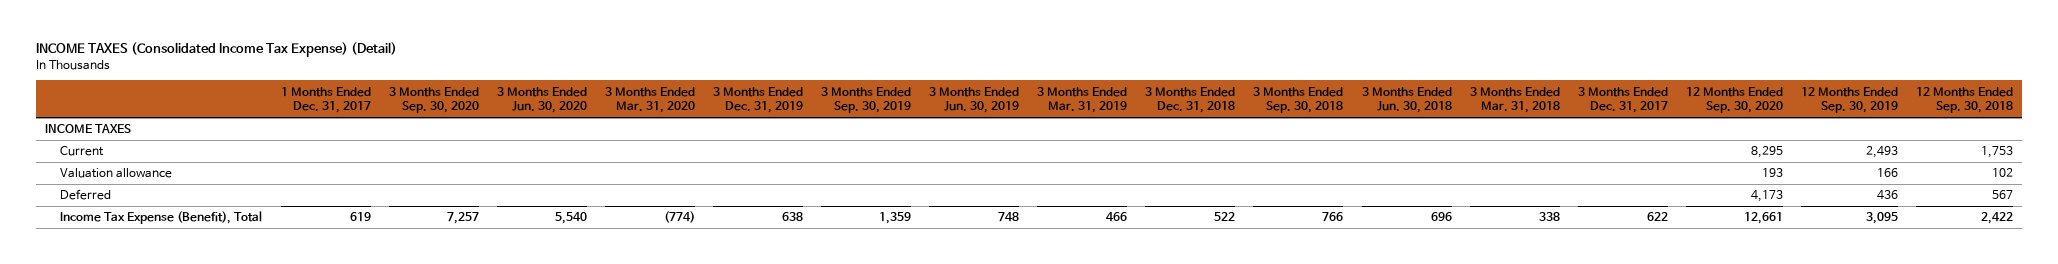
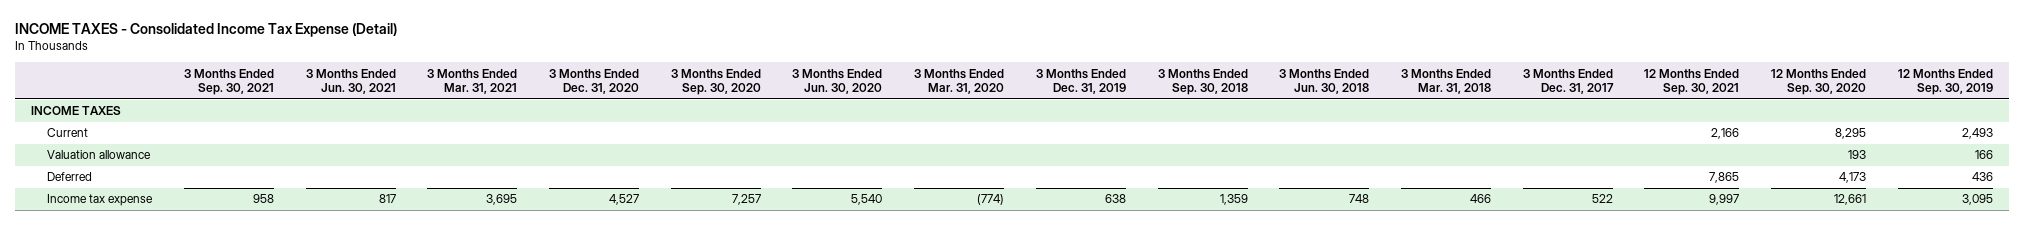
[35,42,397,58] INCOME TAXES (Consolidated Income Tax Expense) (Detail) -> [15,23,398,38] INCOME TAXES - Consolidated Income Tax Expense (Detail)
[280,86,371,114] 1 Months Ended Dec. 31, 2017 -> none
[821,86,912,114] 3 Months Ended Sep. 30, 2019 -> none
[929,86,1020,114] 3 Months Ended Jun. 30, 2019 -> none
[1037,86,1128,114] 3 Months Ended Mar. 31, 2019 -> none
[1145,86,1236,114] 3 Months Ended Dec. 31, 2018 -> none
[1916,86,2014,114] 12 Months Ended Sep. 30, 2018 -> none
none -> [183,68,274,95] 3 Months Ended Sep. 30, 2021
none -> [305,68,396,94] 3 Months Ended Jun. 30, 2021
none -> [427,68,518,94] 3 Months Ended Mar. 31, 2021
none -> [549,68,640,94] 3 Months Ended Dec. 31, 2020
none -> [1644,68,1740,95] 12 Months Ended Sep. 30, 2021
[60,211,263,225] Income Tax Expense (Benefit), Total -> [47,194,154,207] Income tax expense
[1322,212,1344,223] 766 -> [1219,194,1248,206] 1,359
[1430,212,1452,222] 696 -> [1349,194,1370,204] 748
[1538,212,1560,222] 338 -> [1469,194,1491,204] 466
[1646,212,1668,222] 622 -> [1591,194,1613,204] 522

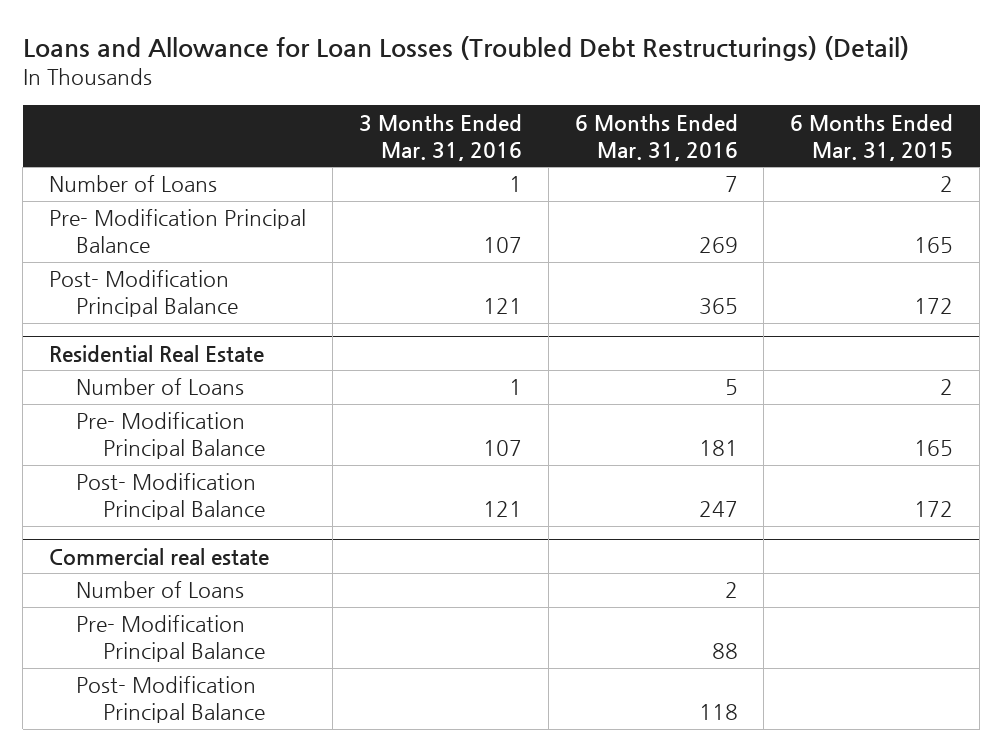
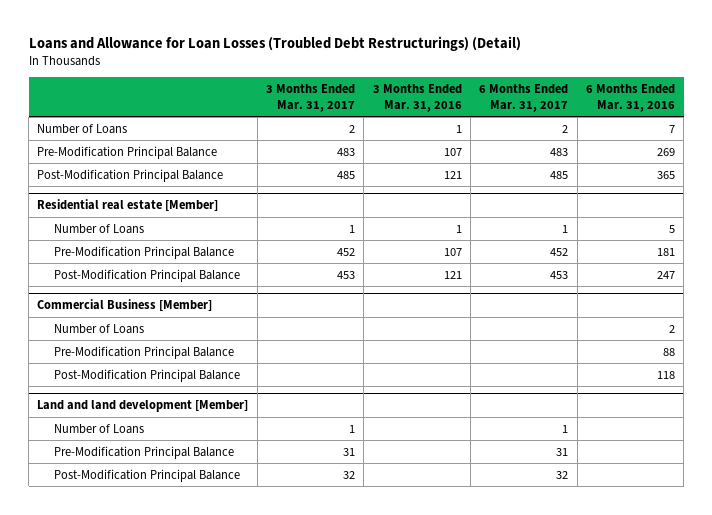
[790,113,954,161] 6 Months Ended Mar. 31, 2015 -> none
none -> [265,84,355,112] 3 Months Ended Mar. 31, 2017
none -> [479,84,569,112] 6 Months Ended Mar. 31, 2017
[49,209,307,254] Pre- Modification Principal Balance -> [37,145,218,159] Pre-Modification Principal Balance
[49,270,238,318] Post- Modification Principal Balance -> [37,168,224,182] Post-Modification Principal Balance
[49,344,265,362] Residential Real Estate -> [37,199,219,212] Residential real estate [Member]
[49,547,270,566] Commercial real estate -> none
[75,412,265,460] Pre- Modification Principal Balance -> [54,245,235,259] Pre-Modification Principal Balance
[75,473,265,521] Post- Modification Principal Balance -> [54,268,241,282] Post-Modification Principal Balance
none -> [37,299,213,312] Commercial Business [Member]
[75,615,265,663] Pre- Modification Principal Balance -> [54,345,235,359] Pre-Modification Principal Balance
[75,676,265,724] Post- Modification Principal Balance -> [54,368,241,382] Post-Modification Principal Balance
none -> [37,400,249,413] Land and land development [Member]
none -> [54,423,145,434] Number of Loans
none -> [54,445,235,459] Pre-Modification Principal Balance
none -> [54,468,241,482] Post-Modification Principal Balance

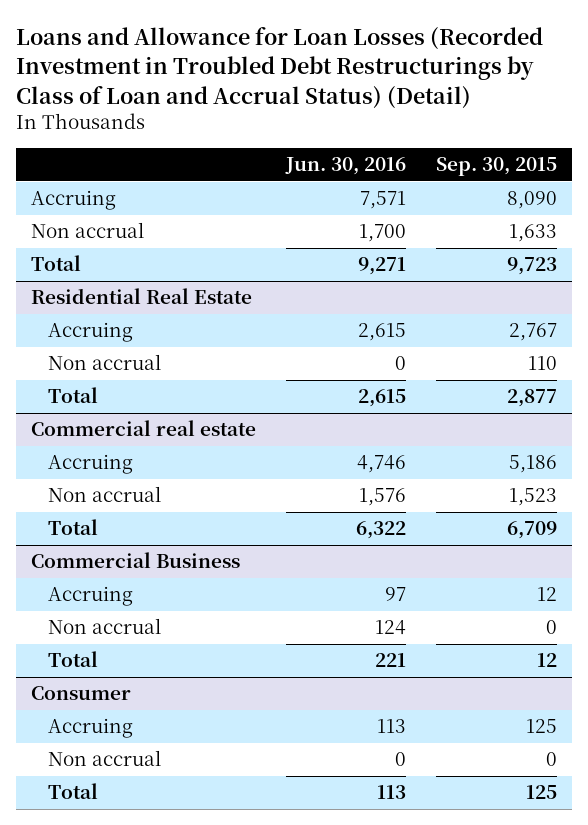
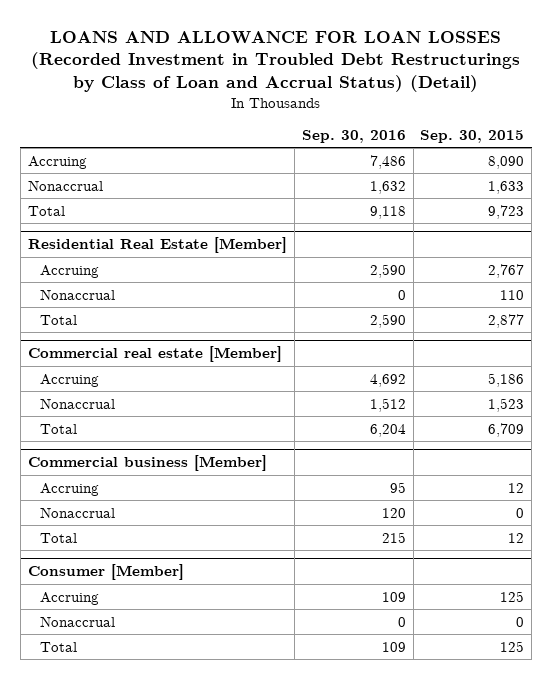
[15,27,543,109] Loans and Allowance for Loan Losses (Recorded Investment in Troubled Debt Restructurings by Class of Loan and Accrual Status) (Detail) -> [31,30,521,93] LOANS AND ALLOWANCE FOR LOAN LOSSES (Recorded Investment in Troubled Debt Restructurings by Class of Loan and Accrual Status) (Detail)
[285,157,407,176] Jun. 30, 2016 -> none
none -> [301,129,406,143] Sep. 30, 2016
[30,222,144,239] Non accrual -> [27,179,103,191] Nonaccrual
[30,288,252,305] Residential Real Estate -> [27,237,287,254] Residential Real Estate [Member]
[48,354,162,371] Non accrual -> [40,288,116,300] Nonaccrual
[30,420,256,437] Commercial real estate -> [27,346,282,363] Commercial real estate [Member]
[48,486,162,503] Non accrual -> [40,397,116,409] Nonaccrual
[30,552,240,569] Commercial Business -> [27,455,267,472] Commercial business [Member]
[48,618,162,635] Non accrual -> [40,506,116,518] Nonaccrual
[30,686,131,701] Consumer -> [27,564,184,581] Consumer [Member]
[48,750,162,767] Non accrual -> [40,615,116,627] Nonaccrual

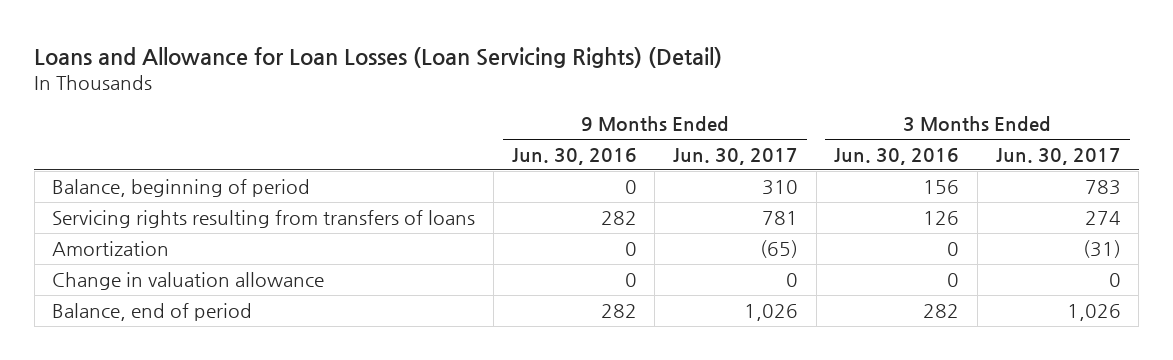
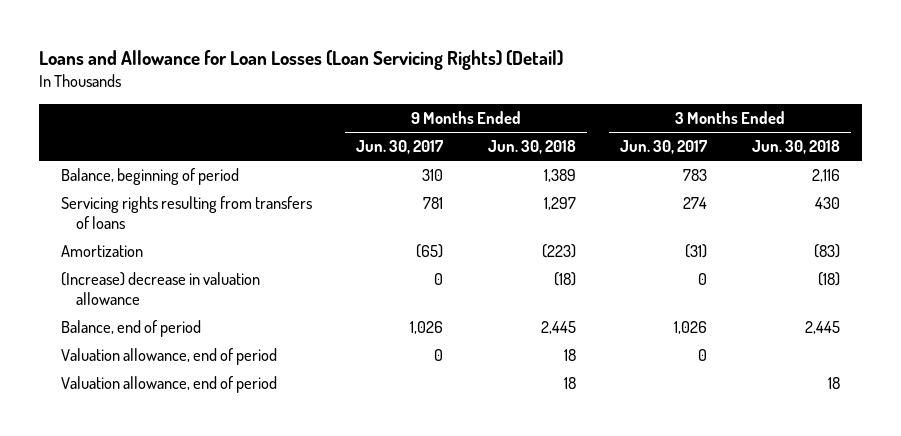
[511,148,637,166] Jun. 30, 2016 -> none
[834,148,960,166] Jun. 30, 2016 -> none
none -> [487,140,576,155] Jun. 30, 2018
none -> [752,140,841,155] Jun. 30, 2018
[52,272,325,291] Change in valuation allowance -> [60,272,260,306] (Increase) decrease in valuation allowance
none -> [60,348,277,366] Valuation allowance, end of period
none -> [60,376,277,394] Valuation allowance, end of period

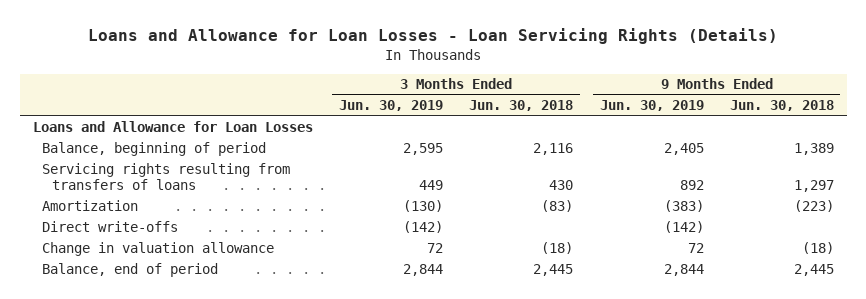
[38,49,563,70] Loans and Allowance for Loan Losses (Loan Servicing Rights) (Detail) -> [88,28,779,45] Loans and Allowance for Loan Losses - Loan Servicing Rights (Details)
[356,140,445,155] Jun. 30, 2017 -> none
[620,140,709,155] Jun. 30, 2017 -> none
none -> [338,100,443,112] Jun. 30, 2019
none -> [599,100,704,112] Jun. 30, 2019
none -> [32,120,313,132] Loans and Allowance for Loan Losses
none -> [42,220,179,232] Direct write-offs
[60,272,260,306] (Increase) decrease in valuation allowance -> [42,241,275,256] Change in valuation allowance
[60,348,277,366] Valuation allowance, end of period -> none
[60,376,277,394] Valuation allowance, end of period -> none

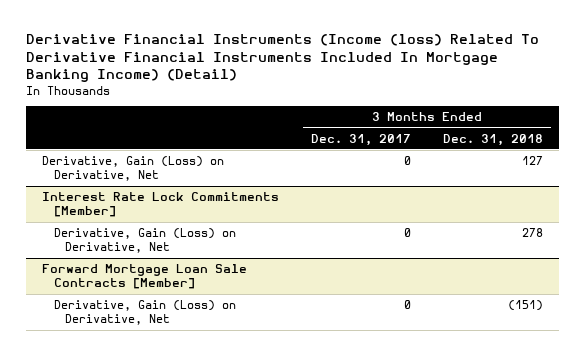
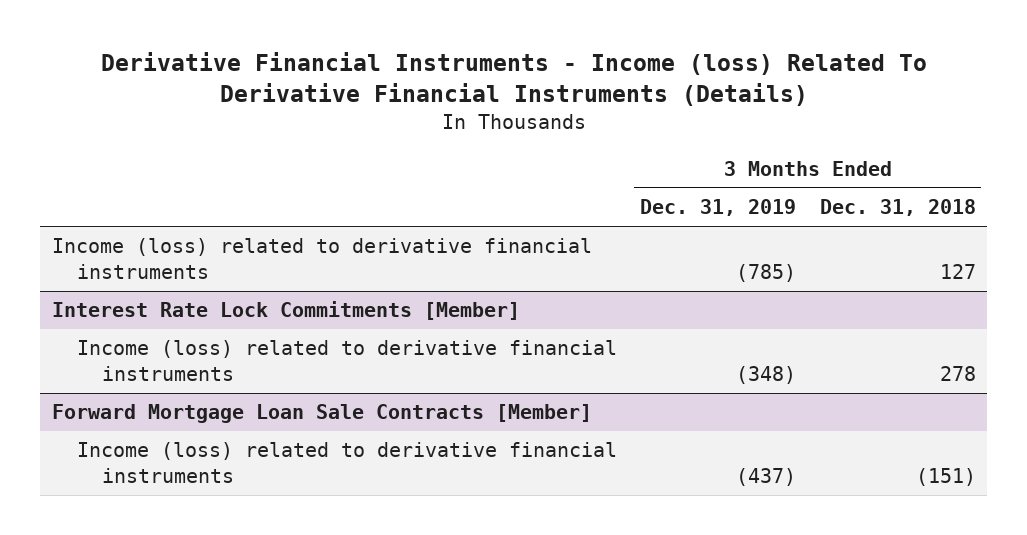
[26,34,540,83] Derivative Financial Instruments (Income (loss) Related To Derivative Financial Instruments Included In Mortgage Banking Income) (Detail) -> [100,52,927,107] Derivative Financial Instruments - Income (loss) Related To Derivative Financial Instruments (Details)
[311,133,412,146] Dec. 31, 2017 -> none
none -> [640,199,797,217] Dec. 31, 2019
[42,156,225,182] Derivative, Gain (Loss) on Derivative, Net -> [51,238,592,279] Income (loss) related to derivative financial instruments
[53,228,236,254] Derivative, Gain (Loss) on Derivative, Net -> [76,340,617,381] Income (loss) related to derivative financial instruments
[53,300,236,326] Derivative, Gain (Loss) on Derivative, Net -> [76,442,617,483] Income (loss) related to derivative financial instruments

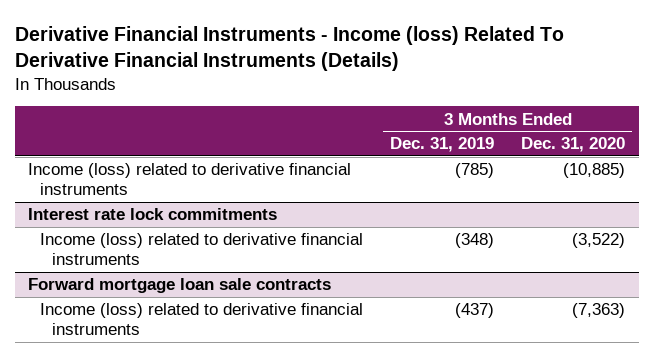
[819,199,976,217] Dec. 31, 2018 -> none
none -> [521,137,626,153] Dec. 31, 2020
[51,301,520,321] Interest Rate Lock Commitments [Member] -> [28,208,278,221] Interest rate lock commitments
[51,404,592,424] Forward Mortgage Loan Sale Contracts [Member] -> [28,278,332,294] Forward mortgage loan sale contracts

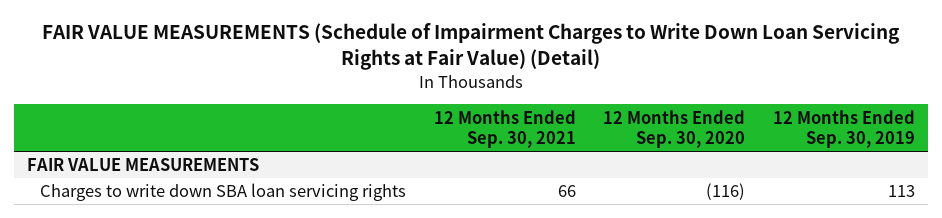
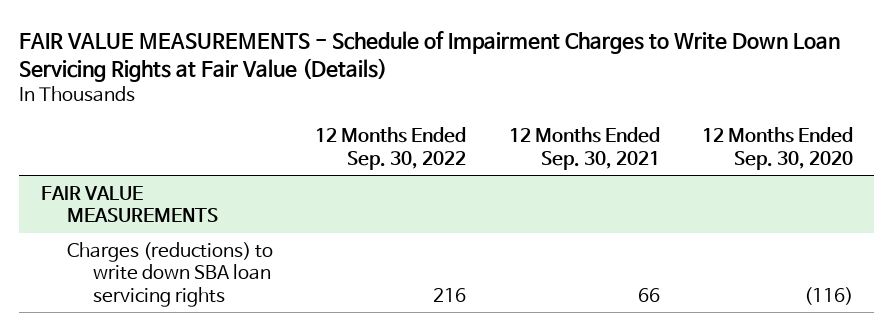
[41,23,900,71] FAIR VALUE MEASUREMENTS (Schedule of Impairment Charges to Write Down Loan Servicing Rights at Fair Value) (Detail) -> [19,30,841,83] FAIR VALUE MEASUREMENTS - Schedule of Impairment Charges to Write Down Loan Servicing Rights at Fair Value (Details)
[772,109,915,148] 12 Months Ended Sep. 30, 2019 -> none
none -> [315,127,467,171] 12 Months Ended Sep. 30, 2022
[40,183,407,202] Charges to write down SBA loan servicing rights -> [66,241,273,307] Charges (reductions) to write down SBA loan servicing rights

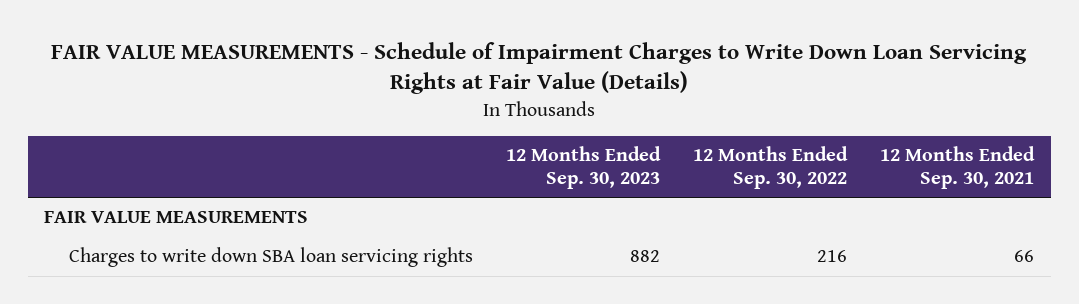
[702,127,854,171] 12 Months Ended Sep. 30, 2020 -> none
none -> [506,145,662,190] 12 Months Ended Sep. 30, 2023
[66,241,273,307] Charges (reductions) to write down SBA loan servicing rights -> [69,247,474,268] Charges to write down SBA loan servicing rights

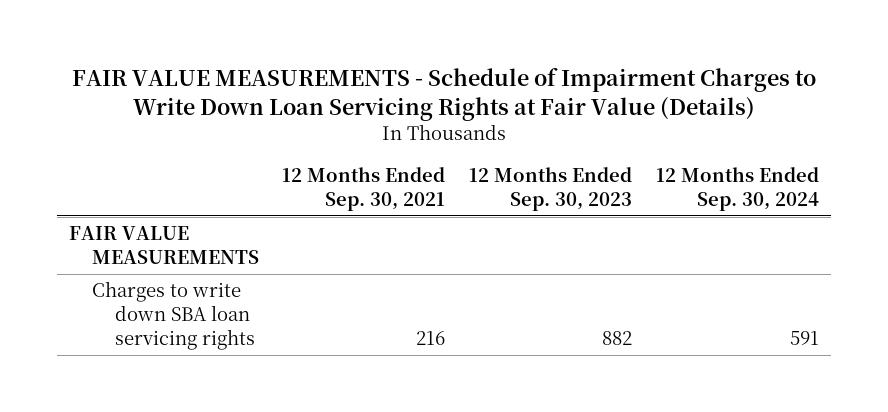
[693,145,849,190] 12 Months Ended Sep. 30, 2022 -> none
none -> [655,166,819,211] 12 Months Ended Sep. 30, 2024
[1014,250,1035,263] 66 -> [416,331,446,346] 216

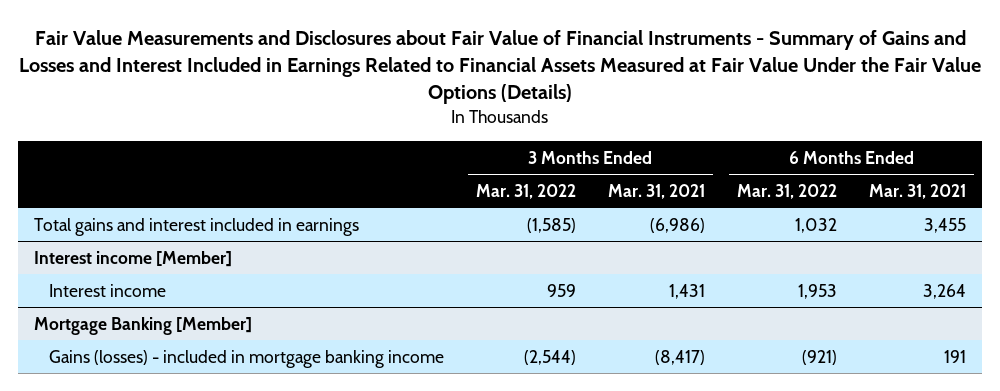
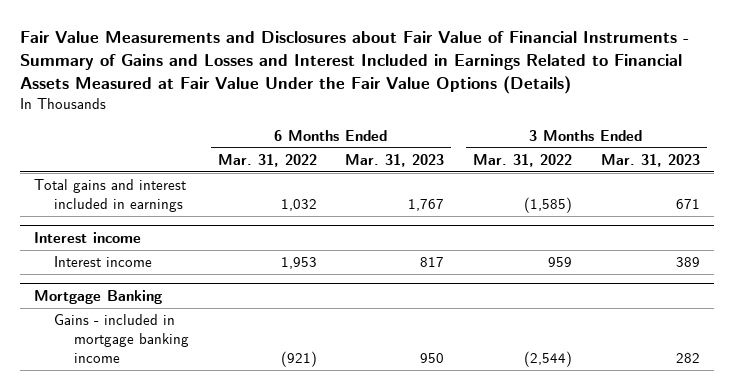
[608,183,706,199] Mar. 31, 2021 -> none
[869,183,967,199] Mar. 31, 2021 -> none
none -> [345,154,445,168] Mar. 31, 2023
none -> [600,154,700,168] Mar. 31, 2023
[33,250,232,267] Interest income [Member] -> [34,231,142,243] Interest income
[33,316,252,335] Mortgage Banking [Member] -> [34,289,163,304] Mortgage Banking
[48,349,444,368] Gains (losses) - included in mortgage banking income -> [54,314,190,363] Gains - included in mortgage banking income

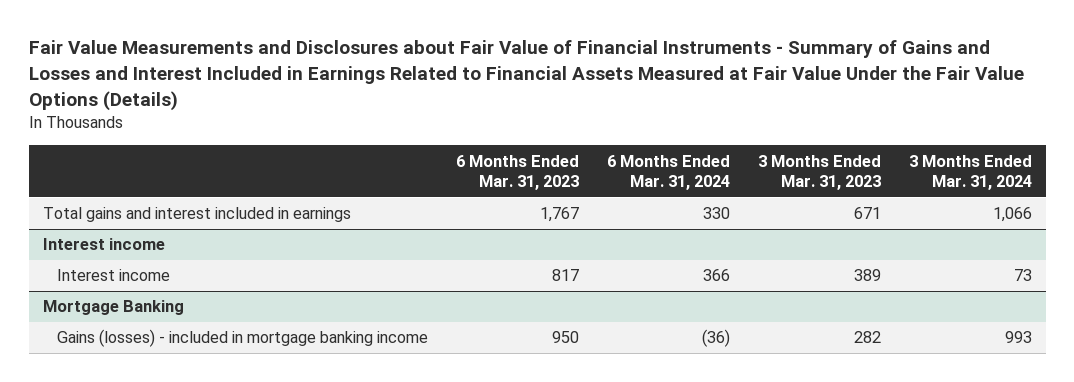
[217,154,317,168] Mar. 31, 2022 -> none
[472,154,572,168] Mar. 31, 2022 -> none
none -> [607,154,731,191] 6 Months Ended Mar. 31, 2024
none -> [908,154,1032,191] 3 Months Ended Mar. 31, 2024
[54,314,190,363] Gains - included in mortgage banking income -> [57,329,429,348] Gains (losses) - included in mortgage banking income

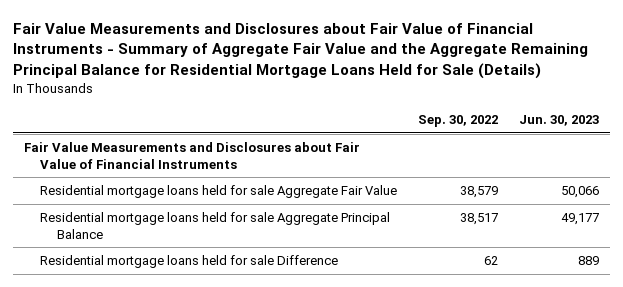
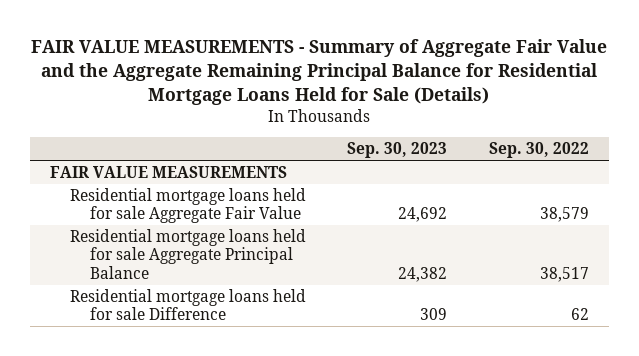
[13,22,589,79] Fair Value Measurements and Disclosures about Fair Value of Financial Instruments - Summary of Aggregate Fair Value and the Aggregate Remaining Principal Balance for Residential Mortgage Loans Held for Sale (Details) -> [31,39,608,106] FAIR VALUE MEASUREMENTS - Summary of Aggregate Fair Value and the Aggregate Remaining Principal Balance for Residential Mortgage Loans Held for Sale (Details)
[519,115,600,127] Jun. 30, 2023 -> none
none -> [347,142,448,159] Sep. 30, 2023
[23,142,360,169] Fair Value Measurements and Disclosures about Fair Value of Financial Instruments -> [50,166,288,179] FAIR VALUE MEASUREMENTS

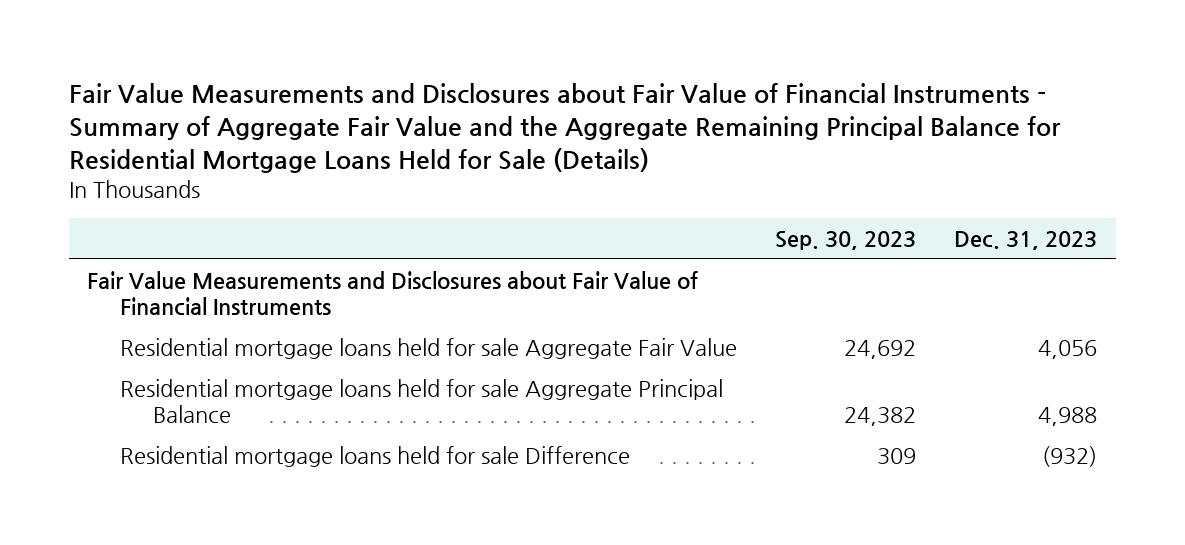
[31,39,608,106] FAIR VALUE MEASUREMENTS - Summary of Aggregate Fair Value and the Aggregate Remaining Principal Balance for Residential Mortgage Loans Held for Sale (Details) -> [68,82,1061,173] Fair Value Measurements and Disclosures about Fair Value of Financial Instruments - Summary of Aggregate Fair Value and the Aggregate Remaining Principal Balance for Residential Mortgage Loans Held for Sale (Details)
[488,142,589,159] Sep. 30, 2022 -> none
none -> [954,230,1098,250] Dec. 31, 2023
[50,166,288,179] FAIR VALUE MEASUREMENTS -> [87,270,699,317] Fair Value Measurements and Disclosures about Fair Value of Financial Instruments

